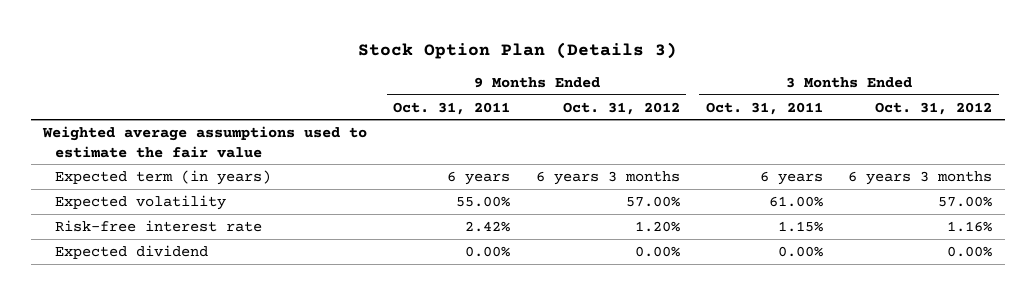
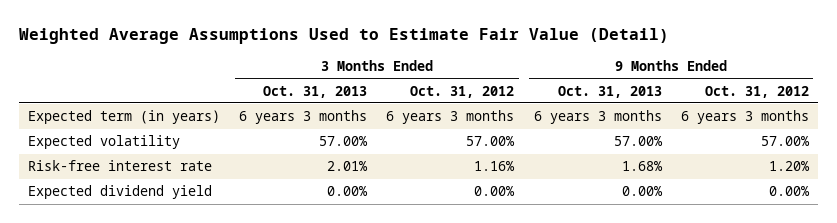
[357,41,677,59] Stock Option Plan (Details 3) -> [18,28,669,45] Weighted Average Assumptions Used to Estimate Fair Value (Detail)
[393,101,511,115] Oct. 31, 2011 -> none
[705,101,823,115] Oct. 31, 2011 -> none
none -> [263,85,368,98] Oct. 31, 2013
none -> [557,85,662,98] Oct. 31, 2013
[42,125,368,158] Weighted average assumptions used to estimate the fair value -> none
[55,244,209,259] Expected dividend -> [28,185,213,200] Expected dividend yield

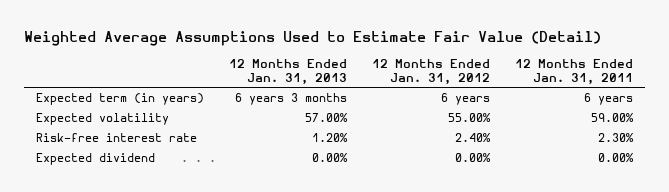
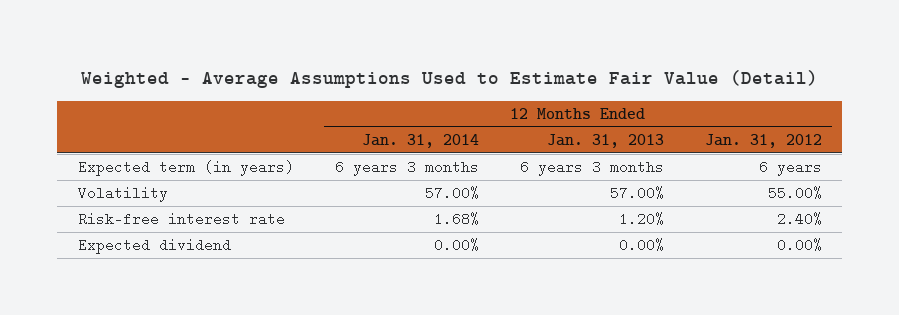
[23,30,601,46] Weighted Average Assumptions Used to Estimate Fair Value (Detail) -> [80,69,818,88] Weighted - Average Assumptions Used to Estimate Fair Value (Detail)
[514,58,633,85] 12 Months Ended Jan. 31, 2011 -> none
none -> [361,133,479,148] Jan. 31, 2014
[36,113,170,126] Expected volatility -> [77,186,168,203] Volatility

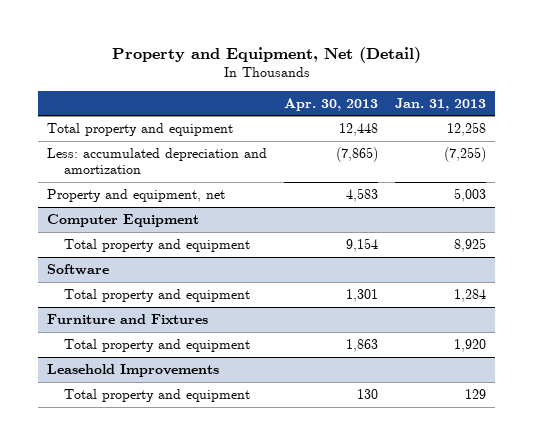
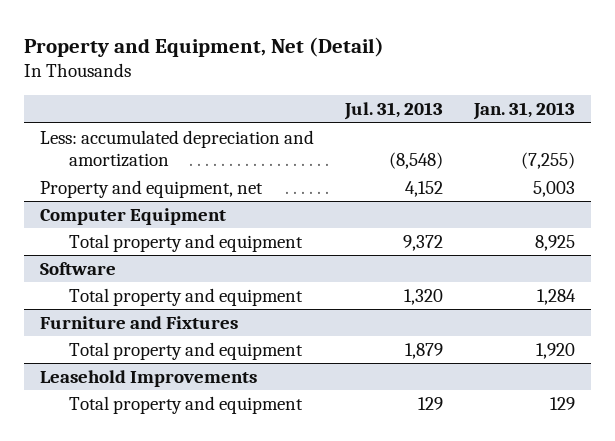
[284,97,379,111] Apr. 30, 2013 -> none
none -> [343,102,443,121] Jul. 31, 2013
[46,122,233,136] Total property and equipment -> none

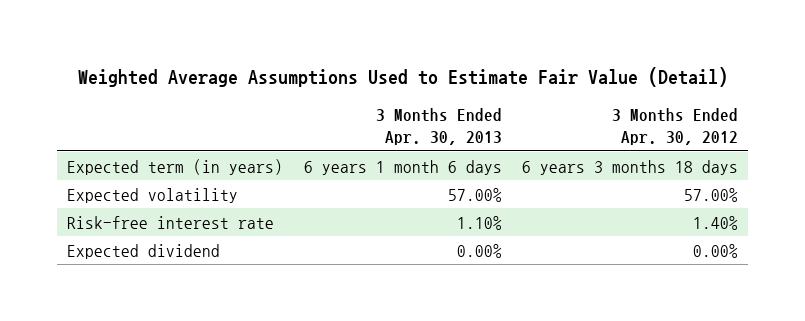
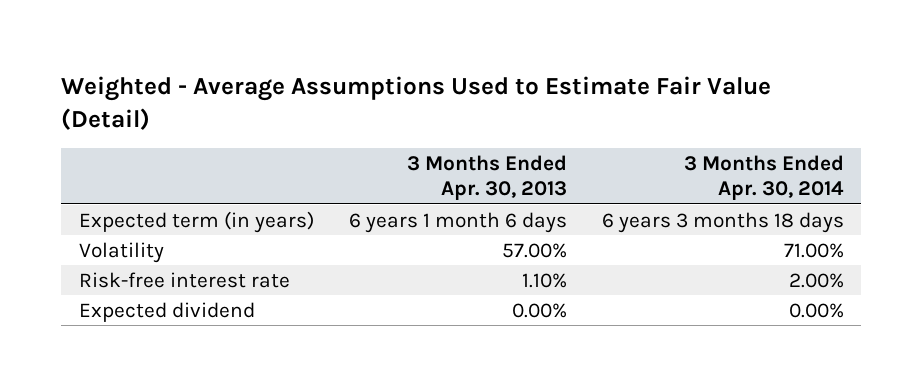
[77,67,728,88] Weighted Average Assumptions Used to Estimate Fair Value (Detail) -> [61,76,772,131] Weighted - Average Assumptions Used to Estimate Fair Value (Detail)
[611,107,738,145] 3 Months Ended Apr. 30, 2012 -> none
none -> [683,155,844,201] 3 Months Ended Apr. 30, 2014
[67,187,239,203] Expected volatility -> [78,241,164,263] Volatility

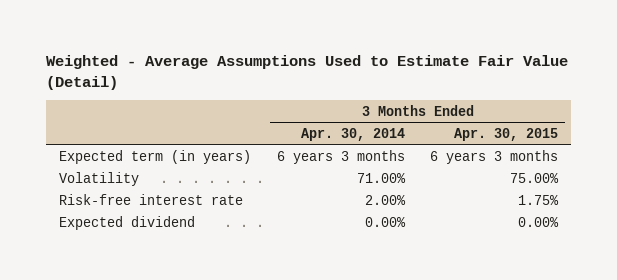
[406,155,567,201] 3 Months Ended Apr. 30, 2013 -> none
none -> [454,127,559,141] Apr. 30, 2015
[601,211,844,233] 6 years 3 months 18 days -> [276,150,405,165] 6 years 3 months

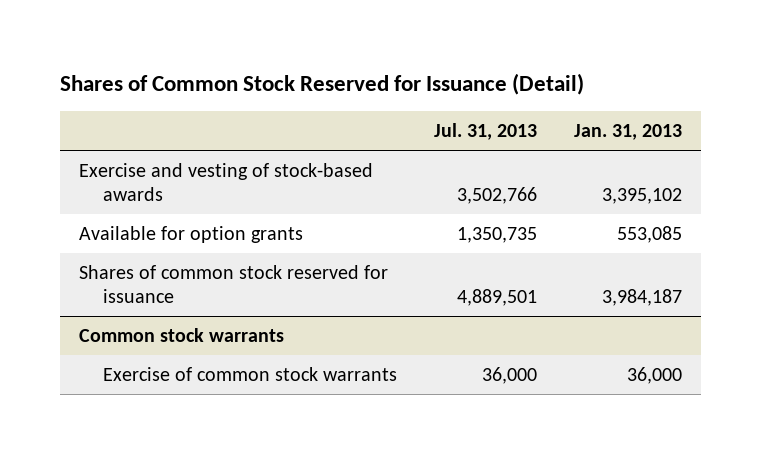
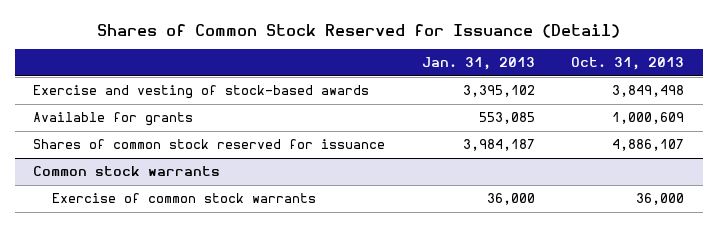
[434,123,538,141] Jul. 31, 2013 -> none
none -> [571,57,685,71] Oct. 31, 2013
[78,225,303,243] Available for option grants -> [33,112,194,127] Available for grants

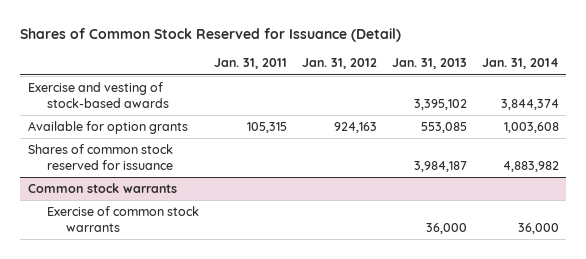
[571,57,685,71] Oct. 31, 2013 -> none
none -> [213,58,287,70] Jan. 31, 2011
none -> [301,58,377,70] Jan. 31, 2012
none -> [481,58,559,70] Jan. 31, 2014
[33,112,194,127] Available for grants -> [27,120,188,134] Available for option grants

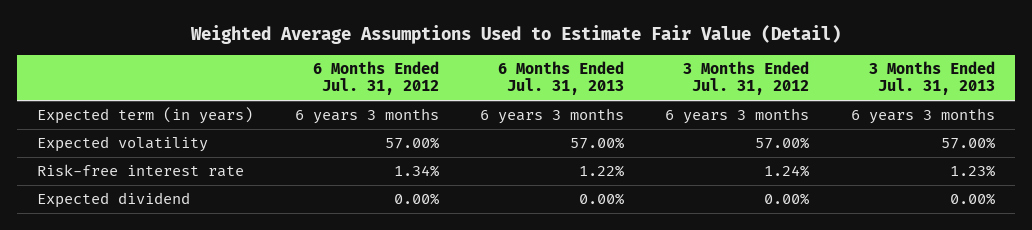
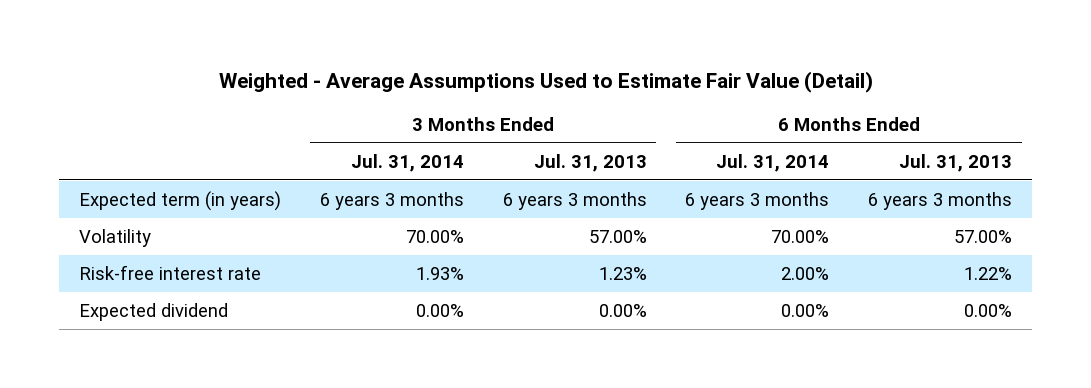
[190,24,842,44] Weighted Average Assumptions Used to Estimate Fair Value (Detail) -> [218,70,873,93] Weighted - Average Assumptions Used to Estimate Fair Value (Detail)
[312,60,439,96] 6 Months Ended Jul. 31, 2012 -> none
[683,60,810,96] 3 Months Ended Jul. 31, 2012 -> none
none -> [350,153,464,172] Jul. 31, 2014
none -> [716,153,830,172] Jul. 31, 2014
[37,136,209,153] Expected volatility -> [78,228,151,247] Volatility

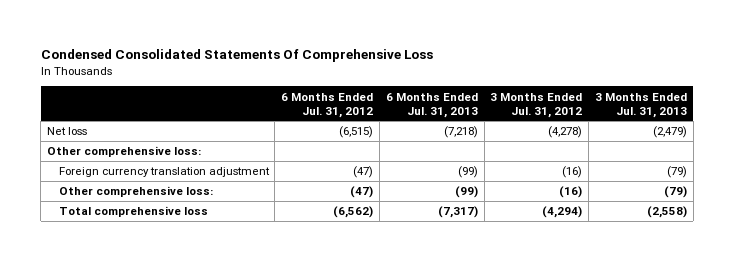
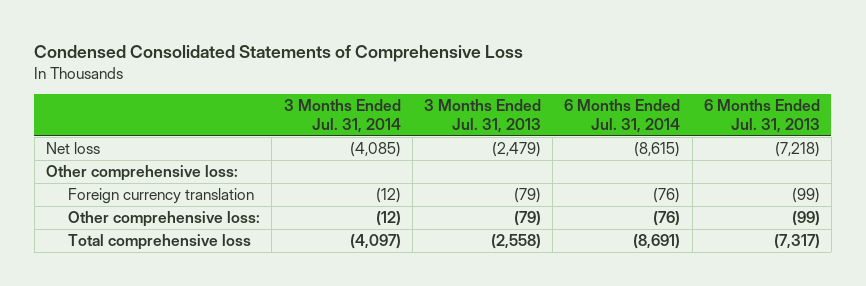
[40,48,433,62] Condensed Consolidated Statements Of Comprehensive Loss -> [34,45,524,63] Condensed Consolidated Statements of Comprehensive Loss
[281,92,374,118] 6 Months Ended Jul. 31, 2012 -> none
[490,92,583,118] 3 Months Ended Jul. 31, 2012 -> none
none -> [283,99,401,133] 3 Months Ended Jul. 31, 2014
none -> [564,99,681,133] 6 Months Ended Jul. 31, 2014
[58,167,270,178] Foreign currency translation adjustment -> [68,188,255,205] Foreign currency translation

